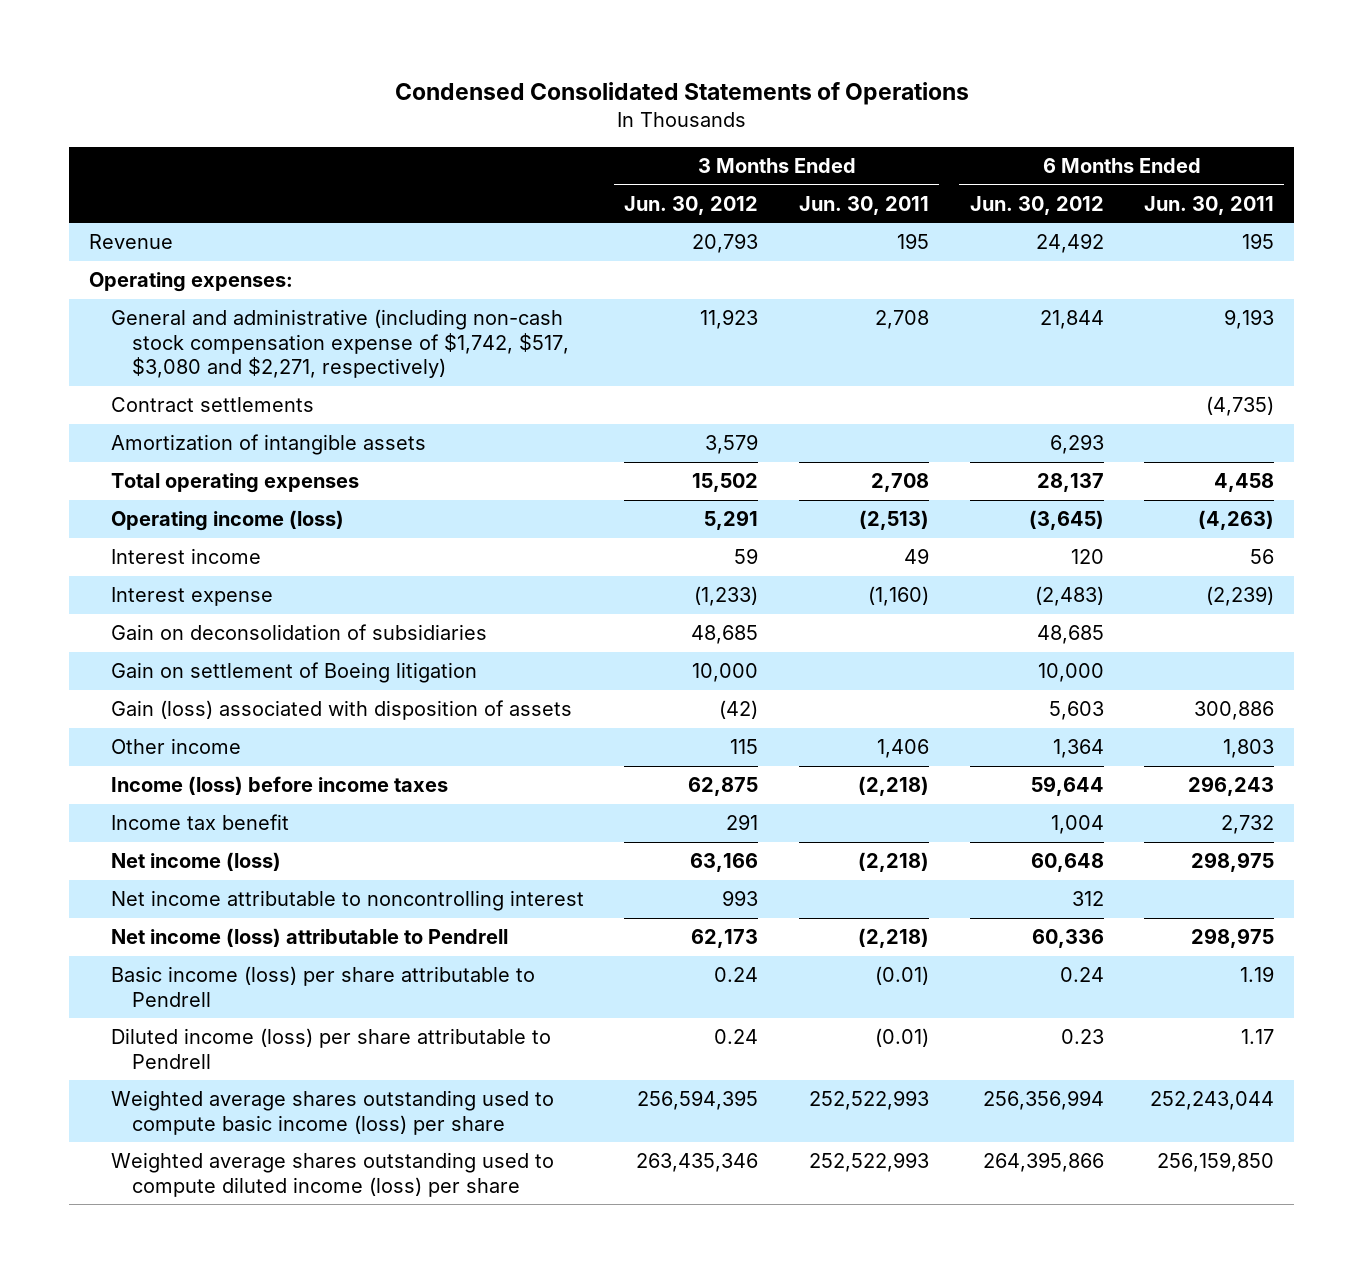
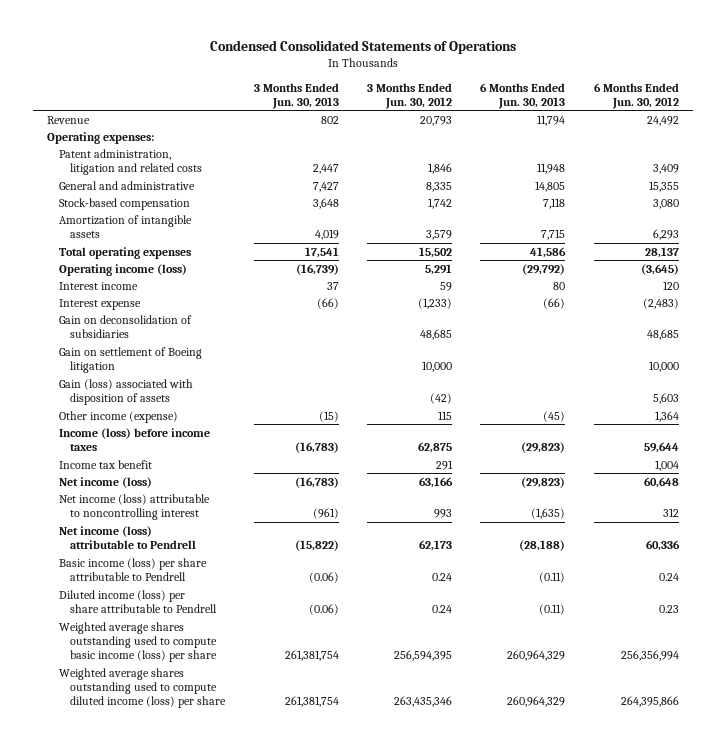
[798,195,929,215] Jun. 30, 2011 -> none
[1144,195,1275,215] Jun. 30, 2011 -> none
none -> [253,82,339,109] 3 Months Ended Jun. 30, 2013
none -> [480,82,566,109] 6 Months Ended Jun. 30, 2013
[110,309,570,379] General and administrative (including non-cash stock compensation expense of $1,742, $517, $3,080 and $2,271, respectively) -> none
[110,397,314,413] Contract settlements -> none
none -> [58,148,203,175] Patent administration, litigation and related costs
none -> [58,180,195,190] General and administrative
none -> [58,197,190,210] Stock-based compensation
[110,738,241,755] Other income -> [58,410,178,423] Other income (expense)
[110,890,584,912] Net income attributable to noncontrolling interest -> [58,493,210,520] Net income (loss) attributable to noncontrolling interest

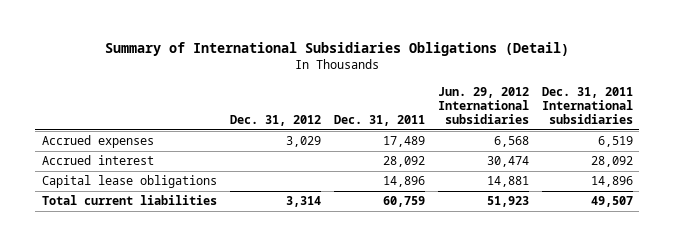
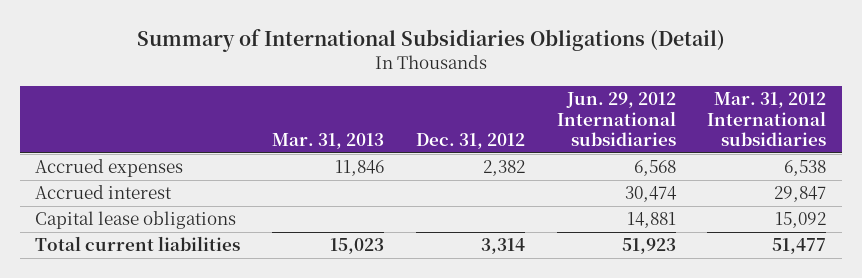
[333,115,425,127] Dec. 31, 2011 -> none
[541,86,633,125] Dec. 31, 2011 International subsidiaries -> none
none -> [272,132,385,149] Mar. 31, 2013
none -> [707,92,827,146] Mar. 31, 2012 International subsidiaries
[285,136,321,148] 3,029 -> [482,160,525,177] 2,382

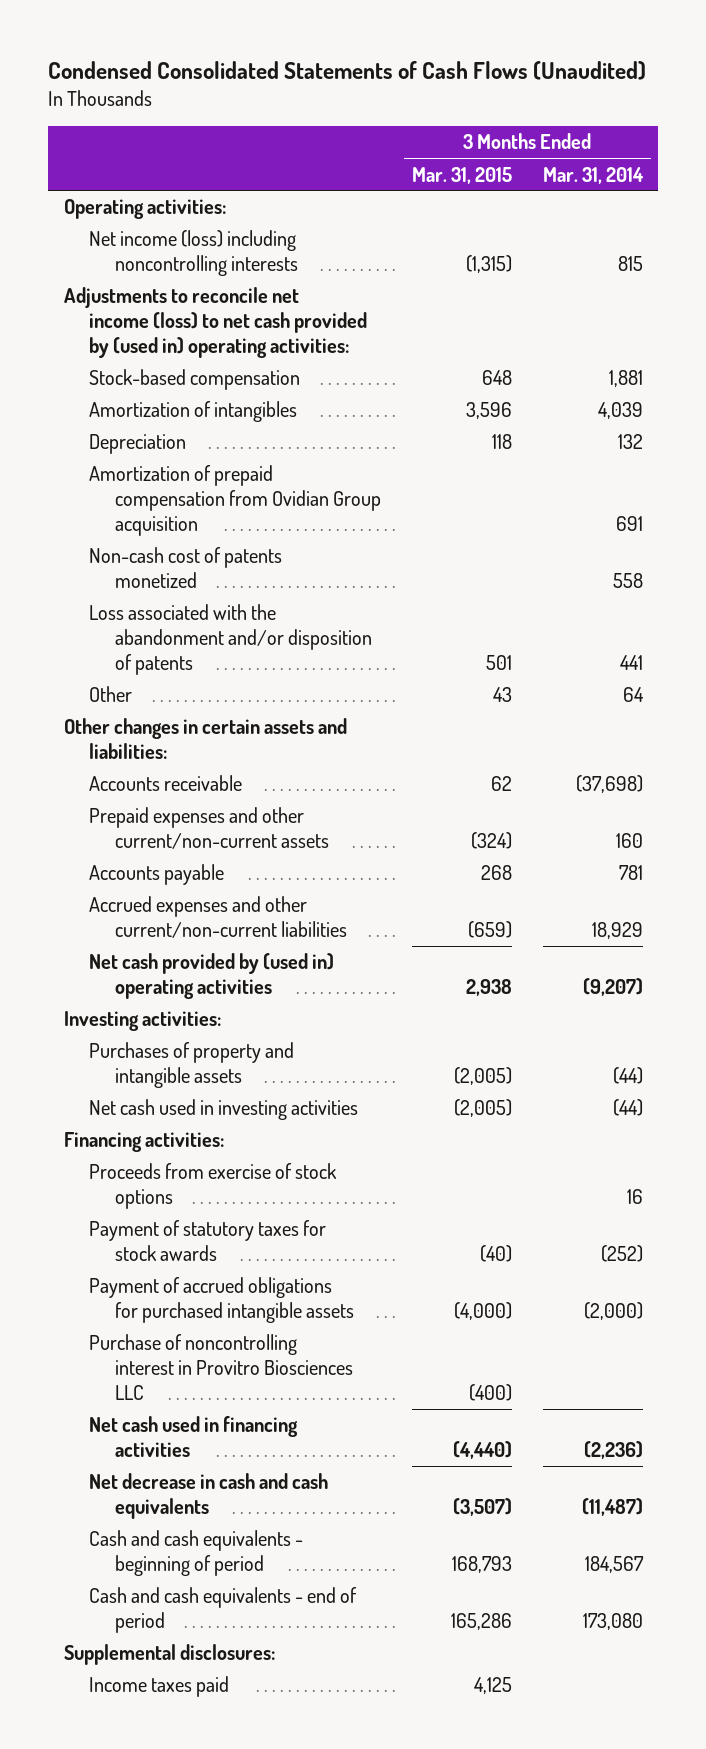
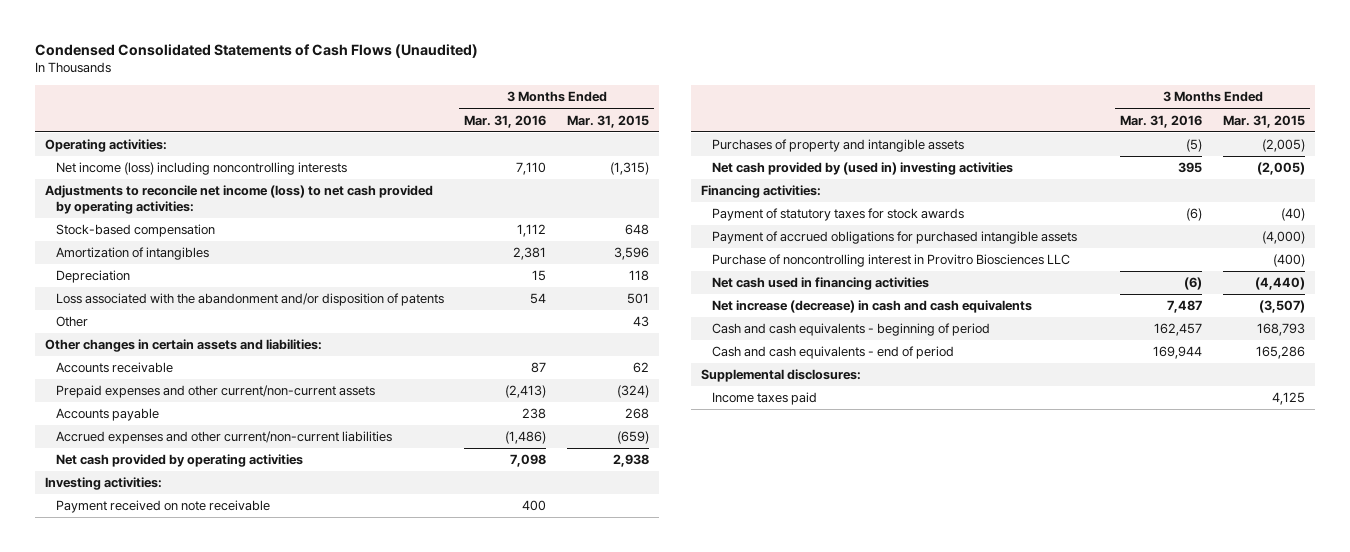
[542,166,644,184] Mar. 31, 2014 -> none
none -> [464,114,547,128] Mar. 31, 2016
[63,287,368,358] Adjustments to reconcile net income (loss) to net cash provided by (used in) operating activities: -> [45,185,434,214] Adjustments to reconcile net income (loss) to net cash provided by operating activities:
[89,465,381,536] Amortization of prepaid compensation from Ovidian Group acquisition -> none
[89,547,283,589] Non-cash cost of patents monetized -> none
[89,953,335,1000] Net cash provided by (used in) operating activities -> [55,454,303,468] Net cash provided by operating activities
none -> [55,500,270,514] Payment received on note receivable
[89,1099,359,1121] Net cash used in investing activities -> [711,162,1013,176] Net cash provided by (used in) investing activities
[89,1163,338,1210] Proceeds from exercise of stock options -> none
[89,1473,329,1520] Net decrease in cash and cash equivalents -> [711,300,1032,314] Net increase (decrease) in cash and cash equivalents

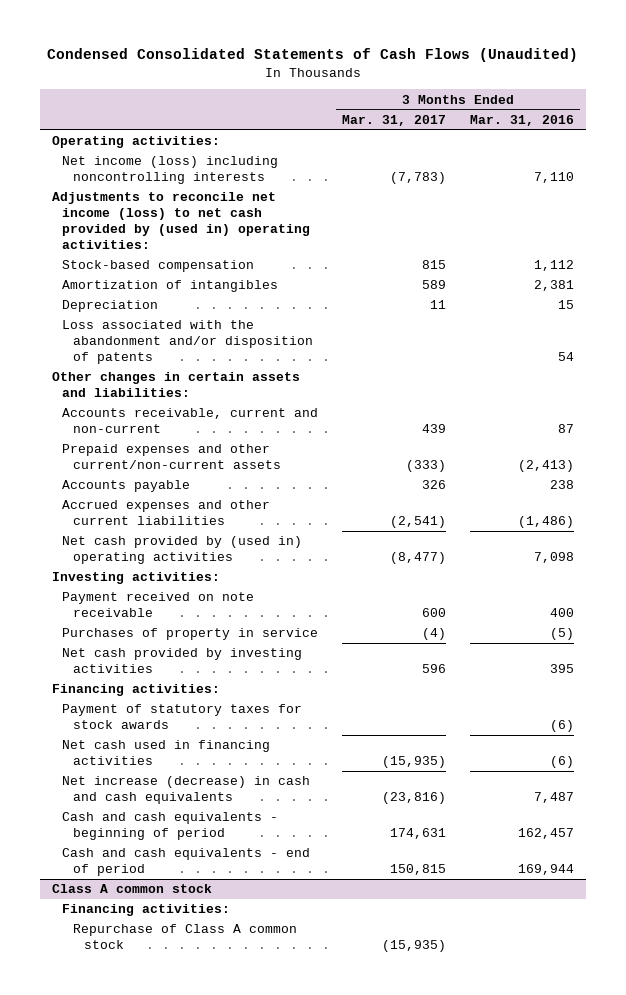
[566,114,649,128] Mar. 31, 2015 -> none
none -> [342,114,447,126] Mar. 31, 2017
[45,185,434,214] Adjustments to reconcile net income (loss) to net cash provided by operating activities: -> [51,192,311,250] Adjustments to reconcile net income (loss) to net cash provided by (used in) operating activities:
[55,316,88,328] Other -> none
[55,362,173,374] Accounts receivable -> none
none -> [62,408,319,434] Accounts receivable, current and non-current
[55,431,392,445] Accrued expenses and other current/non-current liabilities -> [62,500,271,526] Accrued expenses and other current liabilities
[55,454,303,468] Net cash provided by operating activities -> [62,536,303,565] Net cash provided by (used in) operating activities
[711,139,964,153] Purchases of property and intangible assets -> [62,628,319,641] Purchases of property in service
[711,162,1013,176] Net cash provided by (used in) investing activities -> [62,648,303,674] Net cash provided by investing activities
[711,231,1077,245] Payment of accrued obligations for purchased intangible assets -> none
[711,254,1070,268] Purchase of noncontrolling interest in Provitro Biosciences LLC -> none
[701,369,862,383] Supplemental disclosures: -> none
[711,392,817,406] Income taxes paid -> none
none -> [51,884,212,894] Class A common stock
none -> [62,904,231,917] Financing activities:
none -> [73,924,298,950] Repurchase of Class A common stock

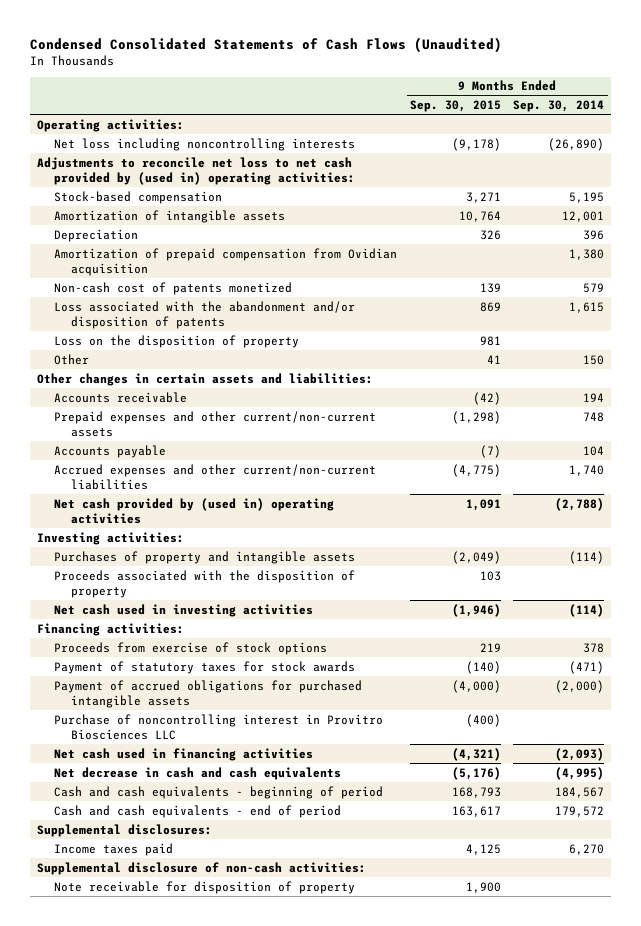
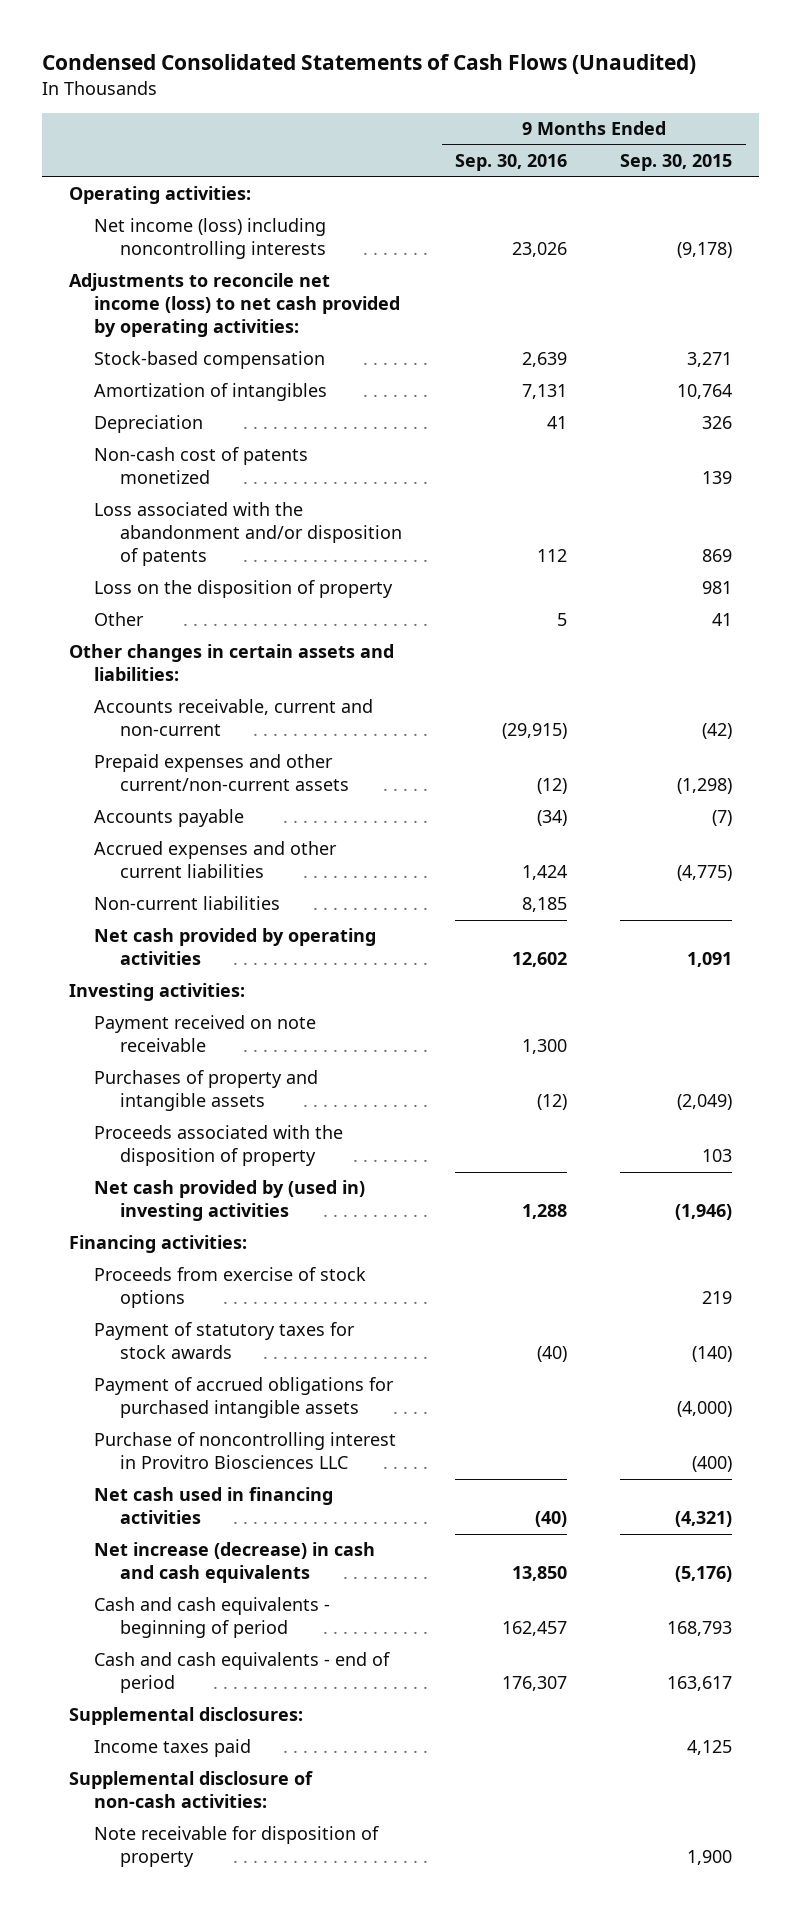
[513,100,605,113] Sep. 30, 2014 -> none
none -> [454,154,567,172] Sep. 30, 2016
[53,137,355,151] Net loss including noncontrolling interests -> [94,218,327,260] Net income (loss) including noncontrolling interests
[36,156,355,185] Adjustments to reconcile net loss to net cash provided by (used in) operating activities: -> [68,273,401,338] Adjustments to reconcile net income (loss) to net cash provided by operating activities:
[53,209,285,223] Amortization of intangible assets -> [94,383,328,402] Amortization of intangibles
[53,247,397,276] Amortization of prepaid compensation from Ovidian acquisition -> none
[53,391,187,403] Accounts receivable -> none
none -> [94,699,374,737] Accounts receivable, current and non-current
[53,463,376,490] Accrued expenses and other current/non-current liabilities -> [94,841,338,879] Accrued expenses and other current liabilities
none -> [94,896,281,911] Non-current liabilities
[53,497,334,524] Net cash provided by (used in) operating activities -> [94,928,377,966] Net cash provided by operating activities
none -> [94,1015,317,1053] Payment received on note receivable
[53,603,313,617] Net cash used in investing activities -> [94,1180,366,1222] Net cash provided by (used in) investing activities
[53,766,341,780] Net decrease in cash and cash equivalents -> [94,1542,376,1584] Net increase (decrease) in cash and cash equivalents

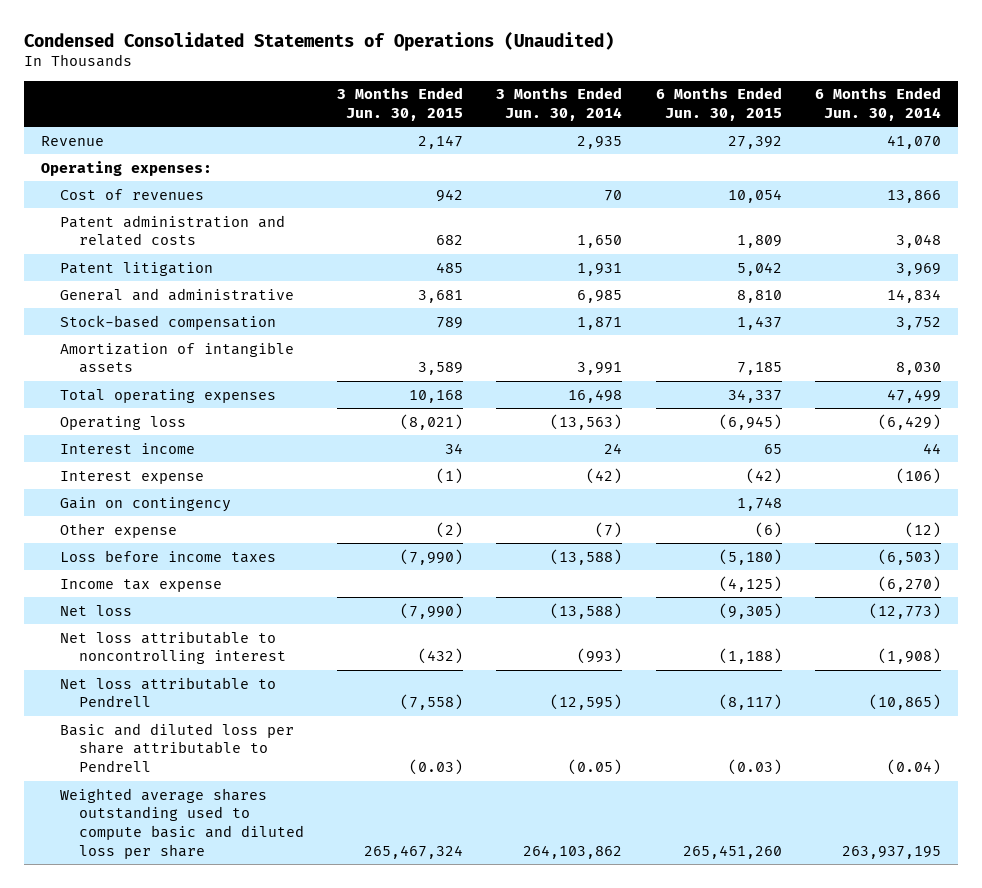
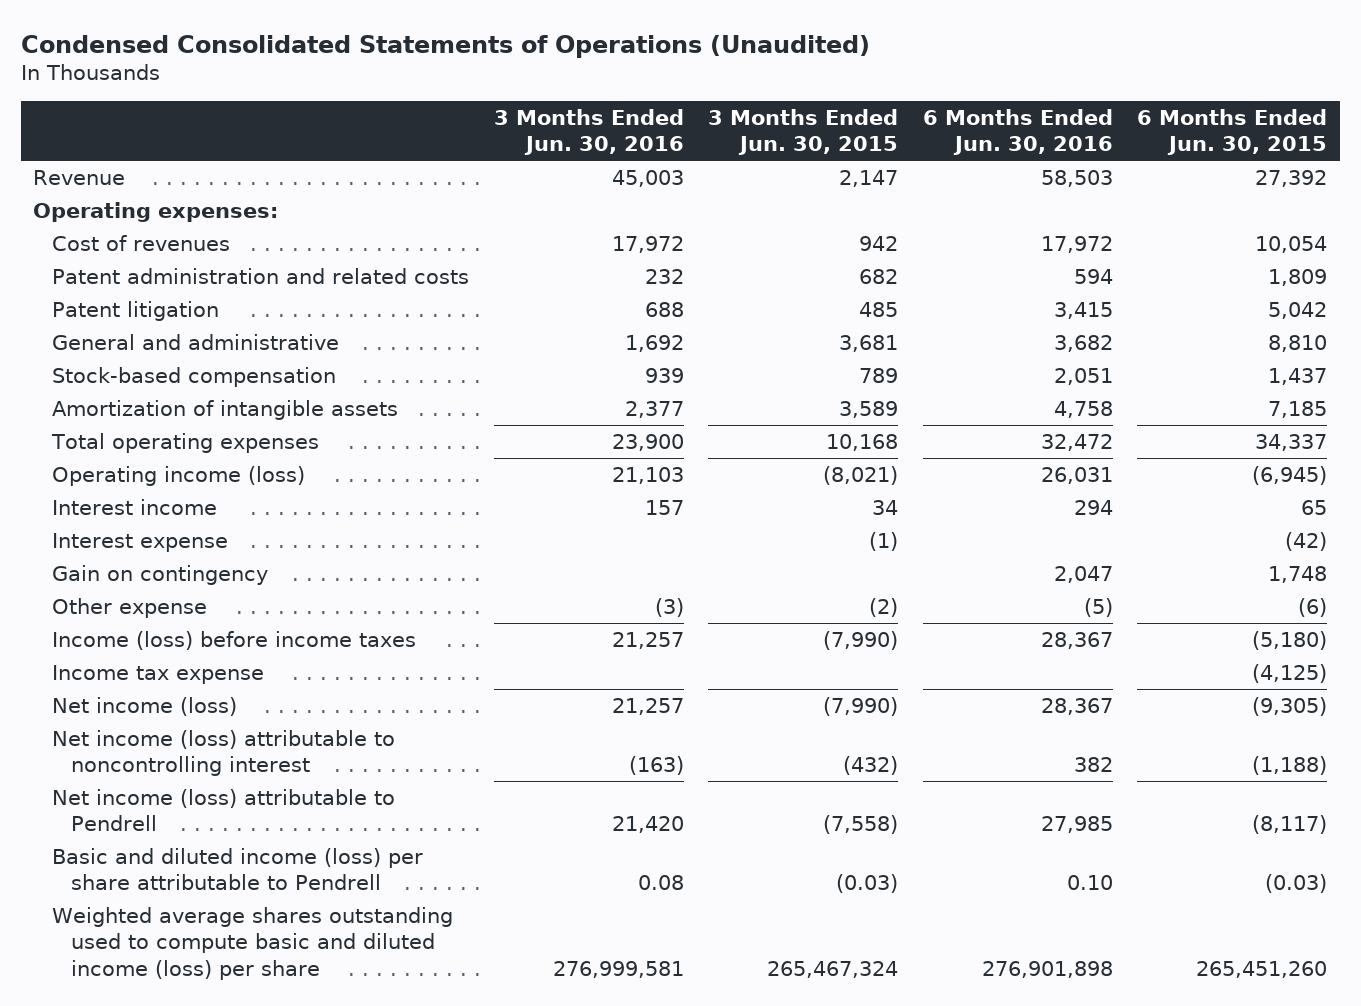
[496,87,623,122] 3 Months Ended Jun. 30, 2014 -> none
[815,87,942,122] 6 Months Ended Jun. 30, 2014 -> none
none -> [493,108,684,156] 3 Months Ended Jun. 30, 2016
none -> [922,108,1113,156] 6 Months Ended Jun. 30, 2016
[59,415,186,430] Operating loss -> [52,465,306,486] Operating income (loss)
[59,549,276,563] Loss before income taxes -> [52,630,417,650] Income (loss) before income taxes
[59,604,132,616] Net loss -> [52,696,238,716] Net income (loss)
[59,630,286,665] Net loss attributable to noncontrolling interest -> [52,729,396,777] Net income (loss) attributable to noncontrolling interest
[59,676,276,708] Net loss attributable to Pendrell -> [52,788,396,832] Net income (loss) attributable to Pendrell
[59,722,294,773] Basic and diluted loss per share attributable to Pendrell -> [52,847,424,891] Basic and diluted income (loss) per share attributable to Pendrell
[59,787,304,860] Weighted average shares outstanding used to compute basic and diluted loss per share -> [52,906,454,981] Weighted average shares outstanding used to compute basic and diluted income (loss) per share

